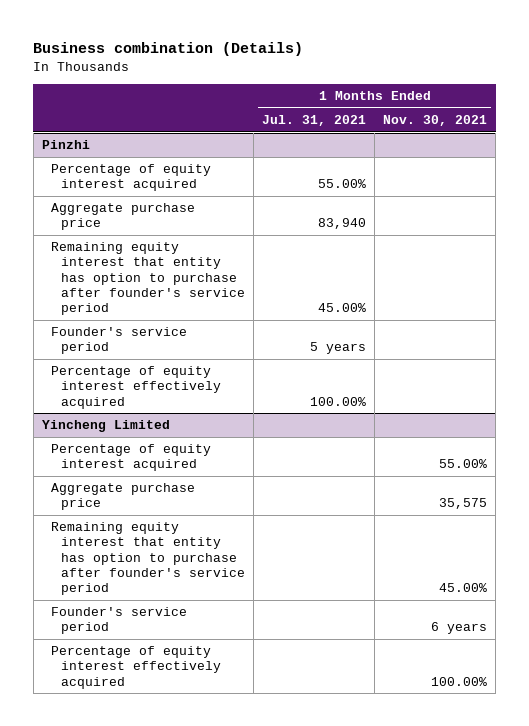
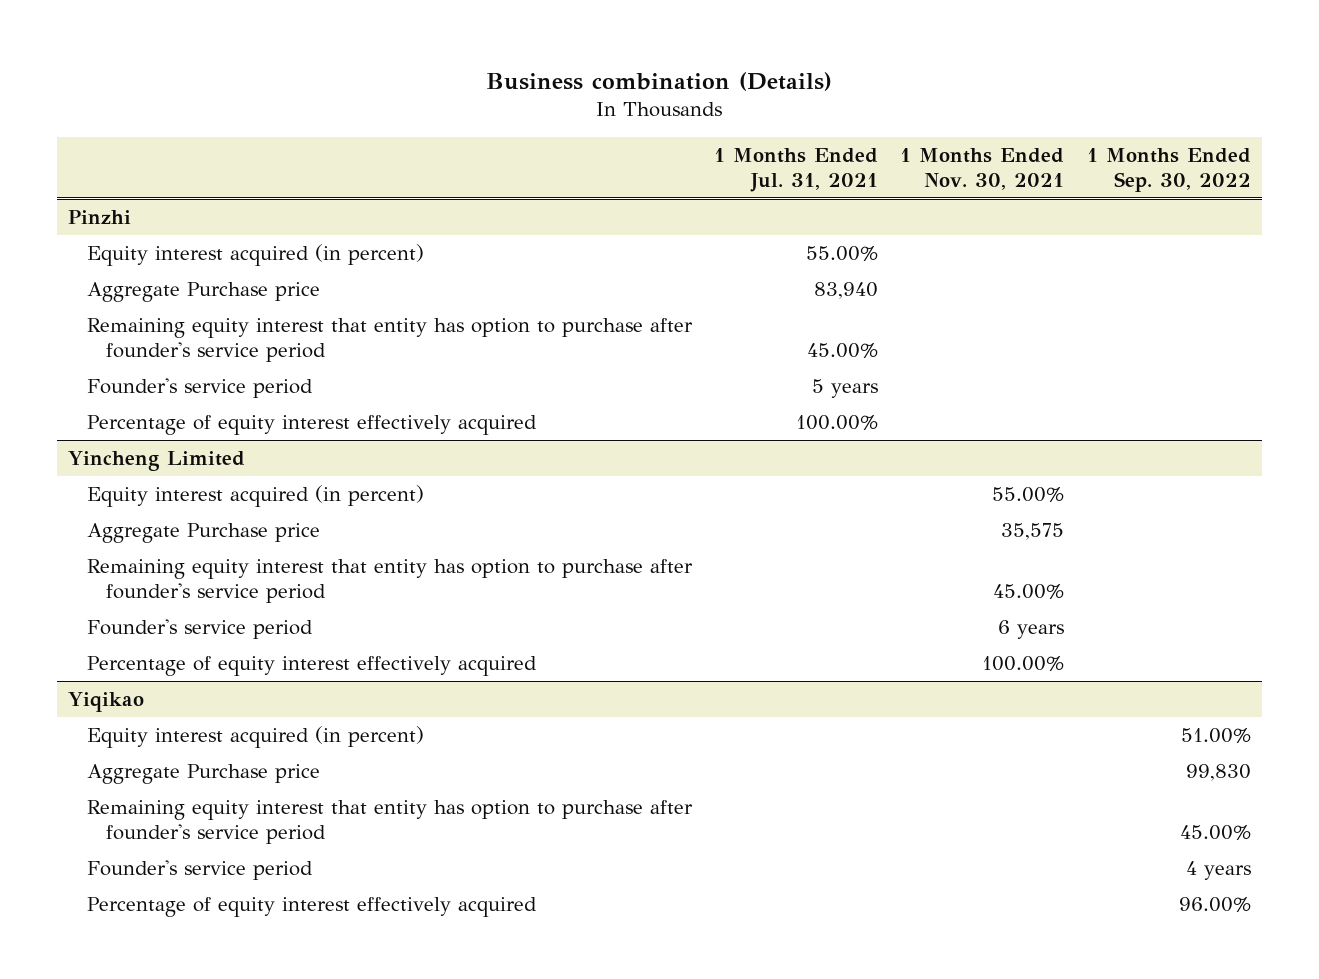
none -> [1086,147,1251,192] 1 Months Ended Sep. 30, 2022
[51,164,212,192] Percentage of equity interest acquired -> [87,244,425,267] Equity interest acquired (in percent)
[51,203,196,231] Aggregate purchase price -> [87,282,321,303] Aggregate Purchase price
[51,444,212,472] Percentage of equity interest acquired -> [87,485,425,508] Equity interest acquired (in percent)
[51,483,196,511] Aggregate purchase price -> [87,523,321,544] Aggregate Purchase price
none -> [68,692,145,713] Yiqikao
none -> [87,726,425,749] Equity interest acquired (in percent)
none -> [87,764,321,785] Aggregate Purchase price
none -> [87,800,694,845] Remaining equity interest that entity has option to purchase after founder's service period
none -> [87,860,314,881] Founder's service period
none -> [87,897,538,918] Percentage of equity interest effectively acquired

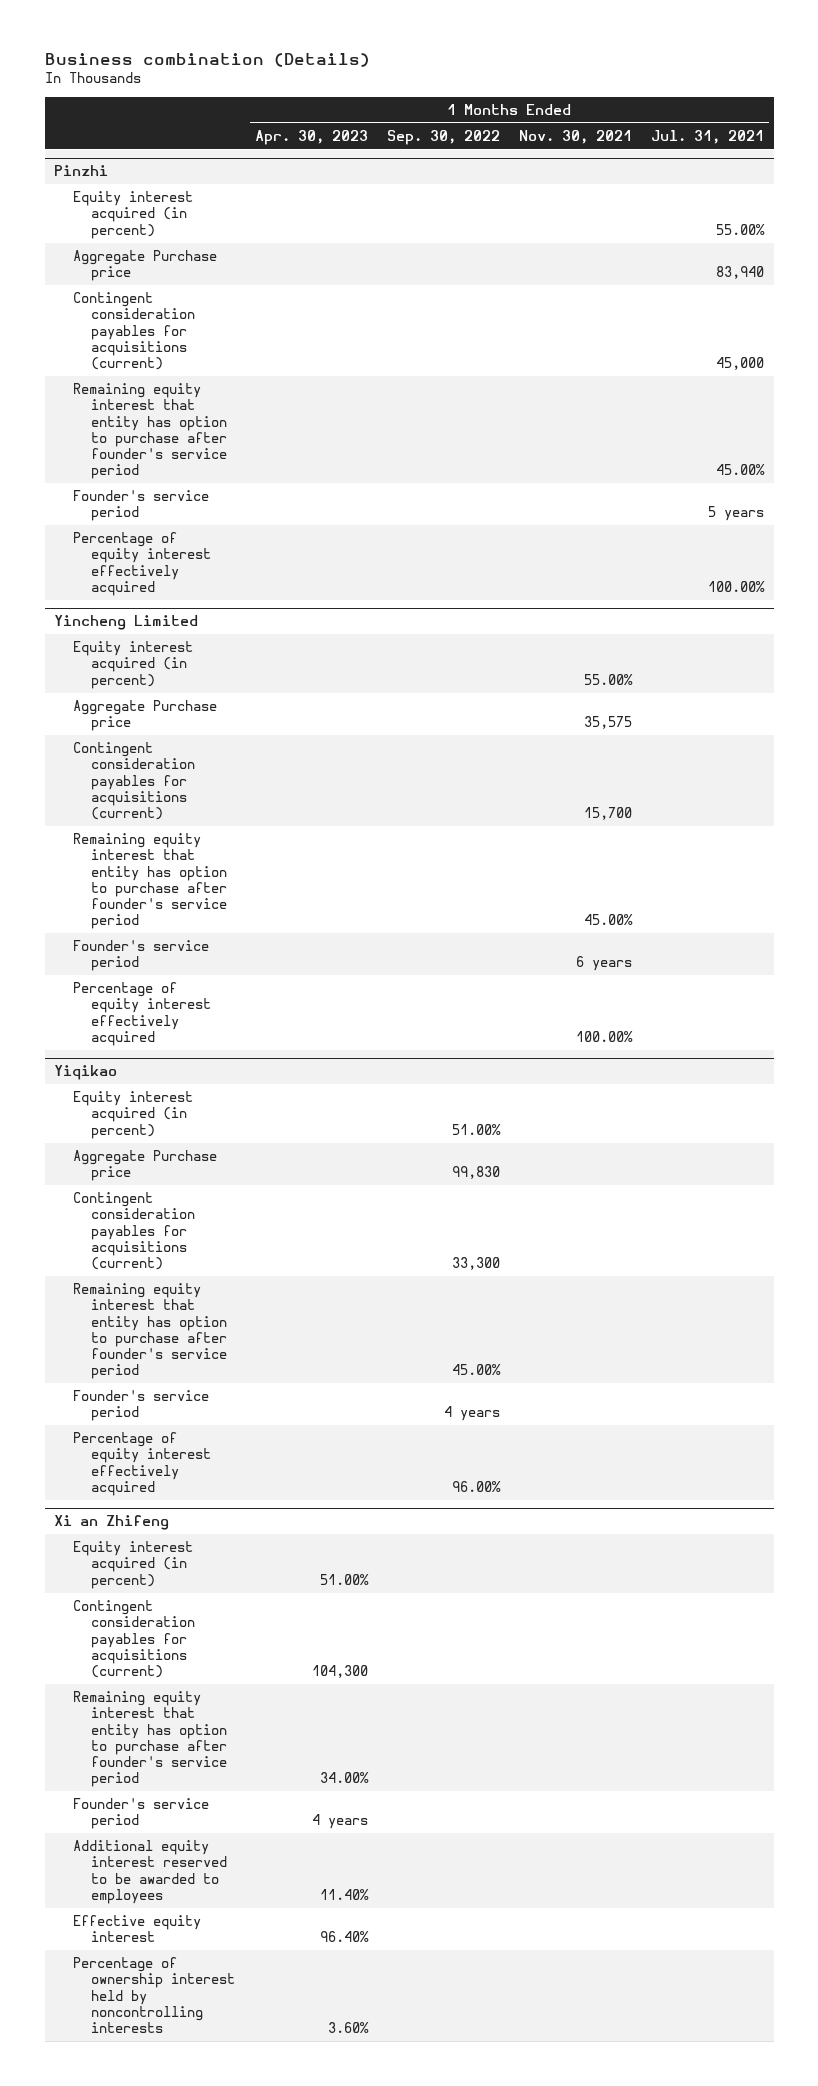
none -> [254,129,368,145] Apr. 30, 2023
none -> [72,292,196,370] Contingent consideration payables for acquisitions (current)
none -> [72,742,196,820] Contingent consideration payables for acquisitions (current)
none -> [72,1192,196,1270] Contingent consideration payables for acquisitions (current)
none -> [54,1515,170,1531] Xi an Zhifeng
none -> [72,1541,193,1589] Equity interest acquired (in percent)
none -> [72,1600,196,1678] Contingent consideration payables for acquisitions (current)
none -> [72,1691,228,1788] Remaining equity interest that entity has option to purchase after founder's service period
none -> [72,1798,209,1830] Founder's service period
none -> [72,1840,228,1904] Additional equity interest reserved to be awarded to employees
none -> [72,1915,201,1943] Effective equity interest
none -> [72,1957,236,2033] Percentage of ownership interest held by noncontrolling interests

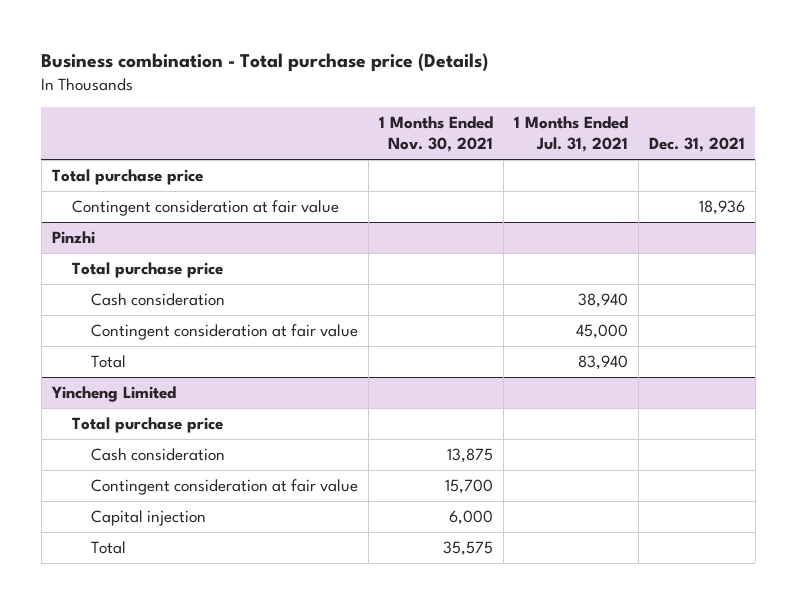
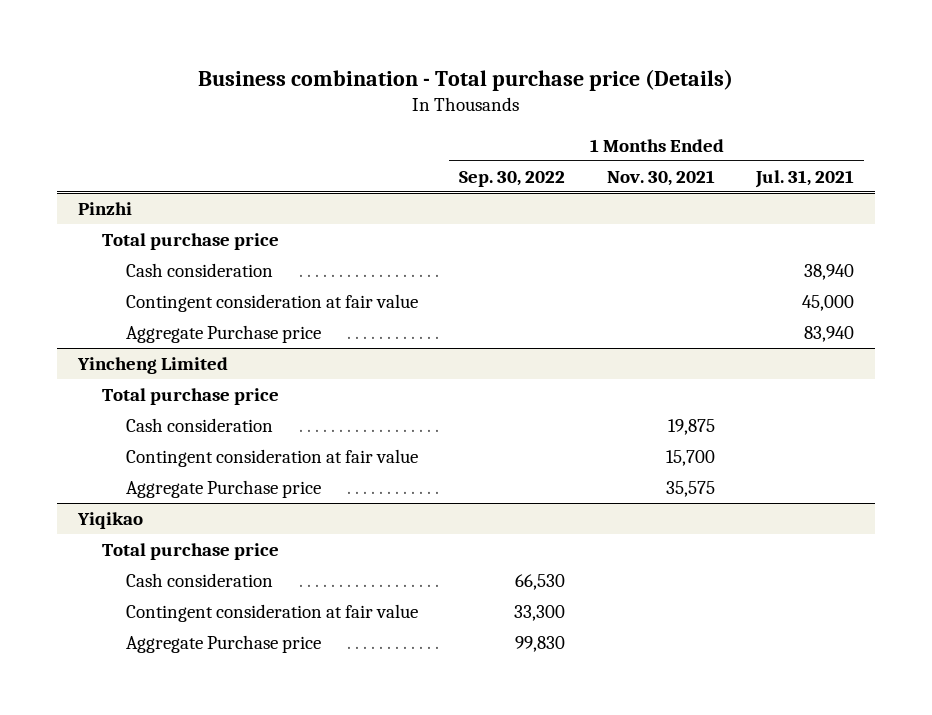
[649,137,746,153] Dec. 31, 2021 -> none
none -> [459,170,566,187] Sep. 30, 2022
[51,169,203,186] Total purchase price -> none
[71,200,339,217] Contingent consideration at fair value -> none
[91,355,127,369] Total -> [125,324,321,343] Aggregate Purchase price
[447,448,494,464] 13,875 -> [667,418,715,435] 19,875
[91,510,207,527] Capital injection -> none
[91,541,127,555] Total -> [125,479,321,498] Aggregate Purchase price
none -> [76,511,143,529] Yiqikao
none -> [101,542,279,560] Total purchase price
none -> [125,572,273,587] Cash consideration
none -> [125,603,418,622] Contingent consideration at fair value
none -> [125,634,321,653] Aggregate Purchase price

